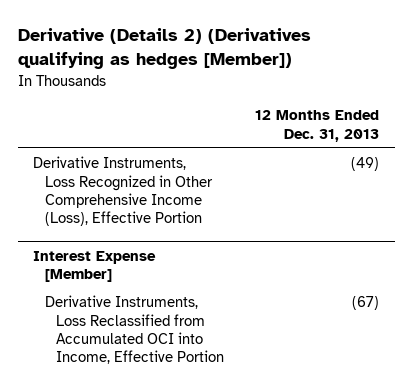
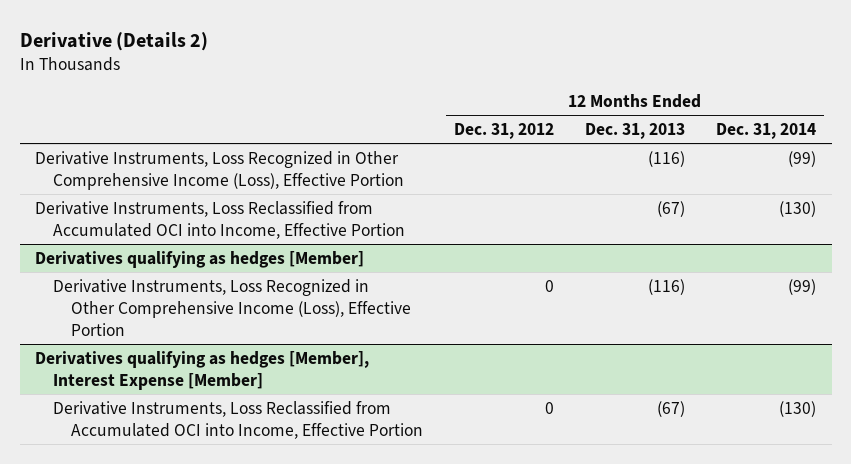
[17,28,311,70] Derivative (Details 2) (Derivatives qualifying as hedges [Member]) -> [19,31,208,51] Derivative (Details 2)
none -> [454,123,555,140] Dec. 31, 2012
none -> [716,123,817,140] Dec. 31, 2014
[33,250,157,282] Interest Expense [Member] -> none
[351,157,380,172] (49) -> [648,150,686,167] (116)
none -> [35,250,365,268] Derivatives qualifying as hedges [Member]
none -> [53,278,412,336] Derivative Instruments, Loss Recognized in Other Comprehensive Income (Loss), Effective Portion
none -> [35,350,370,390] Derivatives qualifying as hedges [Member], Interest Expense [Member]
none -> [53,400,424,439] Derivative Instruments, Loss Reclassified from Accumulated OCI into Income, Effective Portion

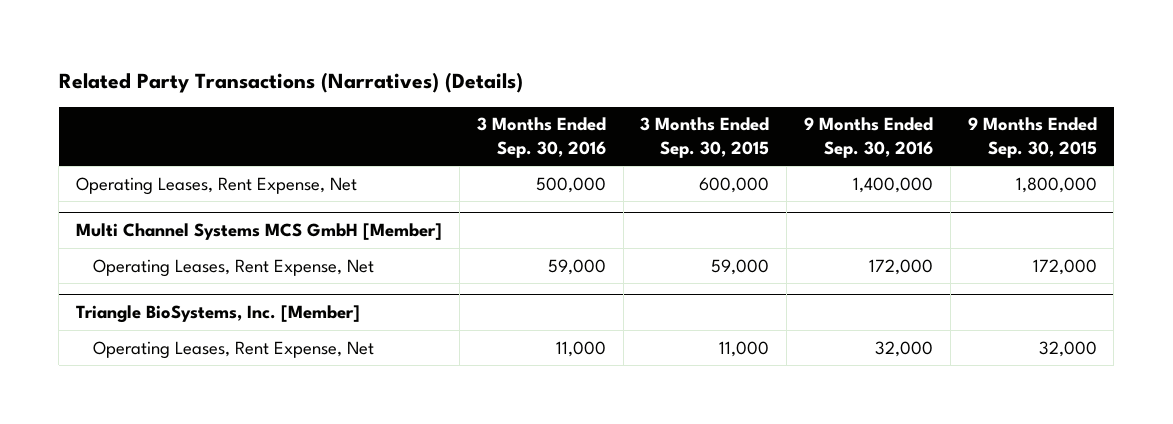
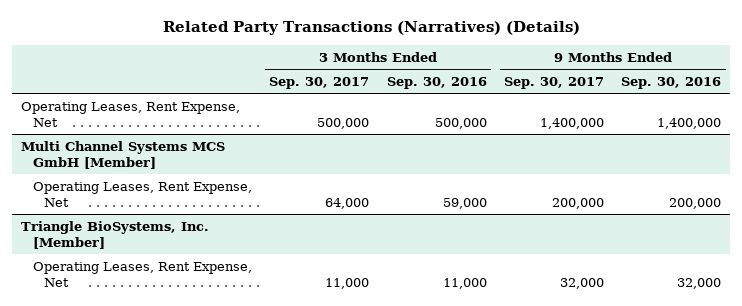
[640,117,770,158] 3 Months Ended Sep. 30, 2015 -> none
[967,117,1097,158] 9 Months Ended Sep. 30, 2015 -> none
none -> [269,76,370,89] Sep. 30, 2017
none -> [503,76,604,89] Sep. 30, 2017
[869,258,934,275] 172,000 -> [669,198,722,210] 200,000

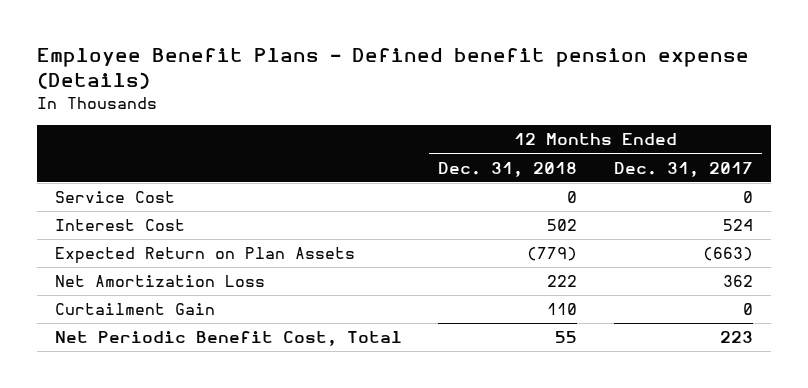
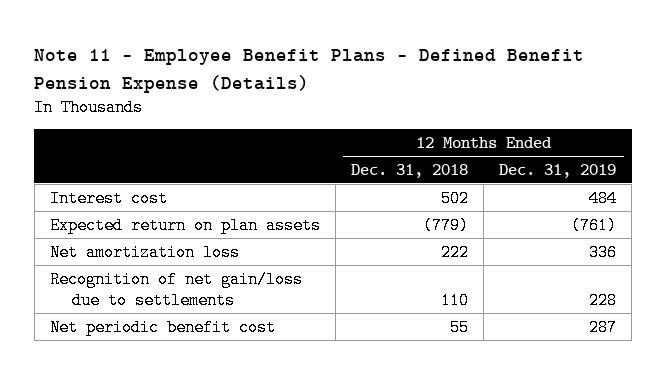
[37,48,750,90] Employee Benefit Plans - Defined benefit pension expense (Details) -> [34,49,585,93] Note 11 - Employee Benefit Plans - Defined Benefit Pension Expense (Details)
[613,161,753,177] Dec. 31, 2017 -> none
none -> [499,163,617,178] Dec. 31, 2019
[55,191,176,204] Service Cost -> none
[55,219,186,232] Interest Cost -> [49,189,168,207] Interest cost
[55,247,356,265] Expected Return on Plan Assets -> [49,216,321,234] Expected return on plan assets
[55,275,266,288] Net Amortization Loss -> [49,243,240,261] Net amortization loss
[55,303,216,316] Curtailment Gain -> [49,270,303,310] Recognition of net gain/loss due to settlements
[55,331,403,347] Net Periodic Benefit Cost, Total -> [49,318,276,336] Net periodic benefit cost

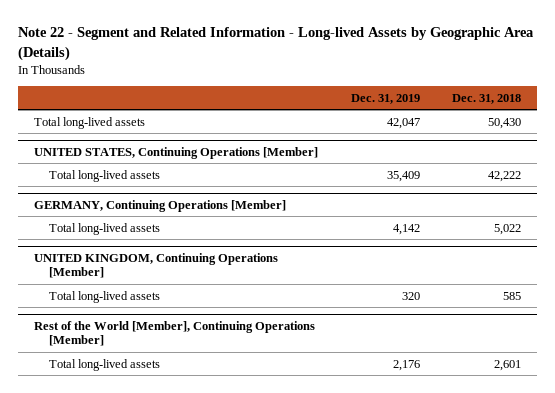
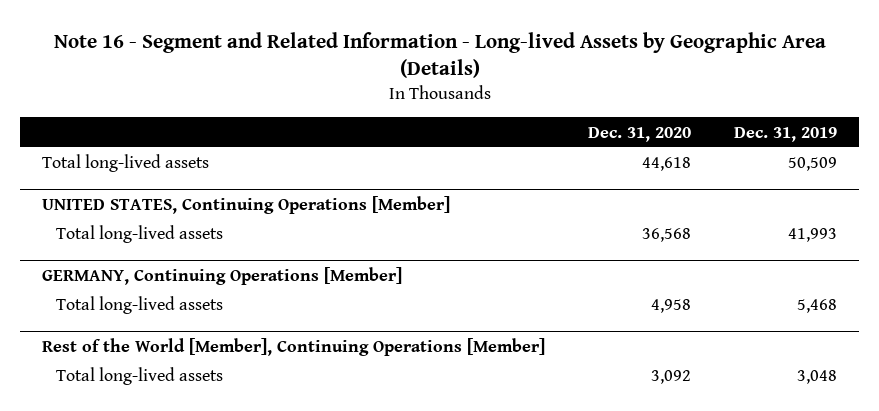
[17,27,534,61] Note 22 - Segment and Related Information - Long-lived Assets by Geographic Area (Details) -> [53,31,826,79] Note 16 - Segment and Related Information - Long-lived Assets by Geographic Area (Details)
[452,93,522,104] Dec. 31, 2018 -> none
none -> [588,126,692,142] Dec. 31, 2020
[386,117,420,129] 42,047 -> [788,157,838,172] 50,509
[386,170,420,182] 35,409 -> [788,228,838,243] 41,993
[34,252,279,279] UNITED KINGDOM, Continuing Operations [Member] -> none
[48,290,160,303] Total long-lived assets -> none
[392,223,420,235] 4,142 -> [797,299,838,314] 5,468
[392,359,420,371] 2,176 -> [797,370,838,385] 3,048

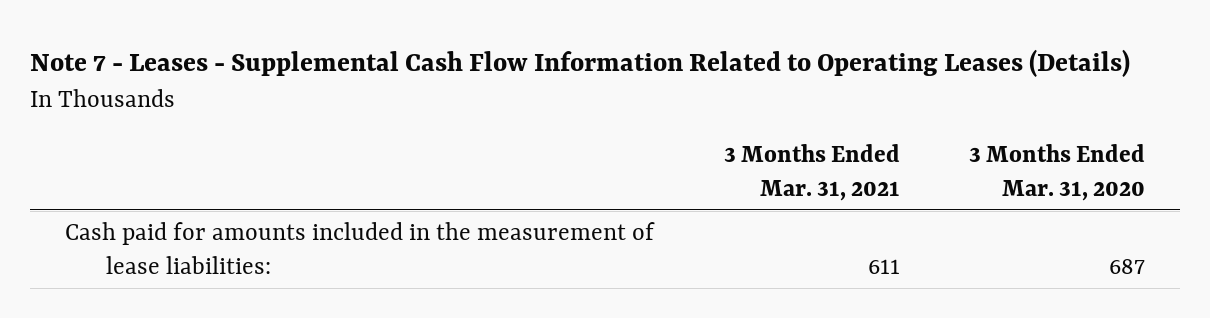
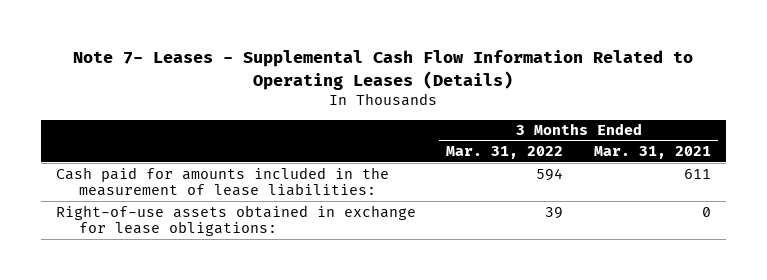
[30,49,1131,78] Note 7 - Leases - Supplemental Cash Flow Information Related to Operating Leases (Details) -> [73,50,694,90] Note 7- Leases - Supplemental Cash Flow Information Related to Operating Leases (Details)
[969,143,1146,201] 3 Months Ended Mar. 31, 2020 -> none
none -> [446,146,564,160] Mar. 31, 2022
none -> [56,204,417,237] Right-of-use assets obtained in exchange for lease obligations:

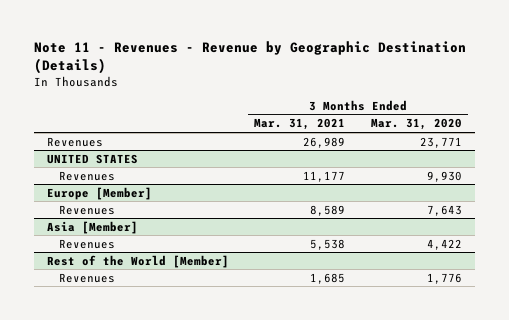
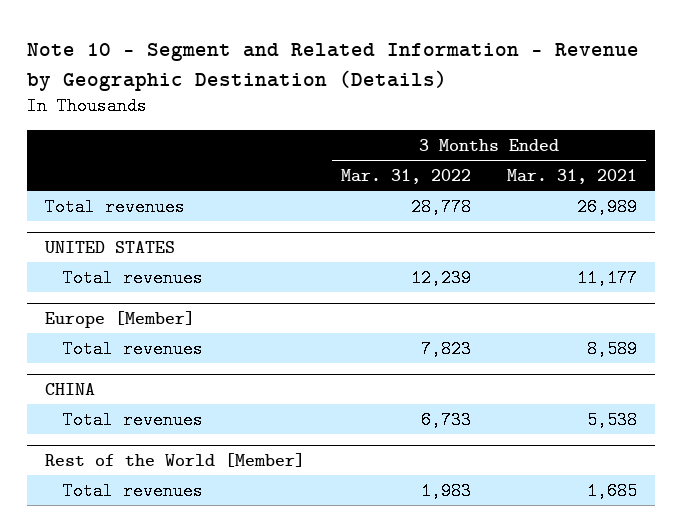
[33,41,466,75] Note 11 - Revenues - Revenue by Geographic Destination (Details) -> [26,43,639,91] Note 10 - Segment and Related Information - Revenue by Geographic Destination (Details)
[370,118,462,131] Mar. 31, 2020 -> none
none -> [340,169,471,185] Mar. 31, 2022
[46,136,103,147] Revenues -> [44,197,185,216] Total revenues
[58,170,115,181] Revenues -> [63,268,204,287] Total revenues
[46,220,138,234] Asia [Member] -> none
[58,204,115,215] Revenues -> [63,339,204,358] Total revenues
none -> [44,382,95,395] CHINA
[58,238,115,249] Revenues -> [63,410,204,429] Total revenues
[58,272,115,283] Revenues -> [63,481,204,500] Total revenues

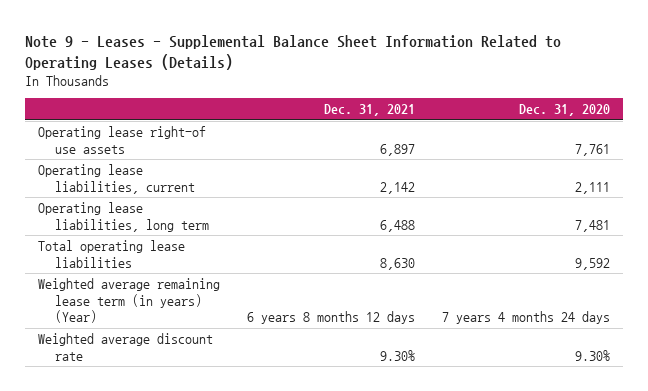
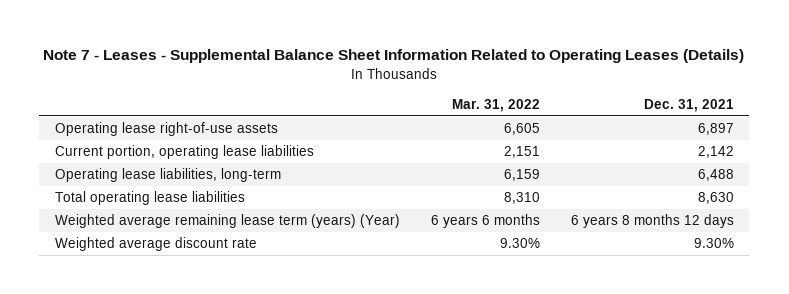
[24,34,561,70] Note 9 - Leases - Supplemental Balance Sheet Information Related to Operating Leases (Details) -> [43,49,745,64] Note 7 - Leases - Supplemental Balance Sheet Information Related to Operating Leases (Details)
[519,104,611,117] Dec. 31, 2020 -> none
none -> [451,98,540,112] Mar. 31, 2022
[38,125,207,154] Operating lease right-of use assets -> [54,122,278,137] Operating lease right-of-use assets
[38,163,196,194] Operating lease liabilities, current -> [54,145,314,160] Current portion, operating lease liabilities
[38,201,210,232] Operating lease liabilities, long term -> [54,168,281,183] Operating lease liabilities, long-term
[38,277,221,324] Weighted average remaining lease term (in years) (Year) -> [54,214,400,229] Weighted average remaining lease term (years) (Year)

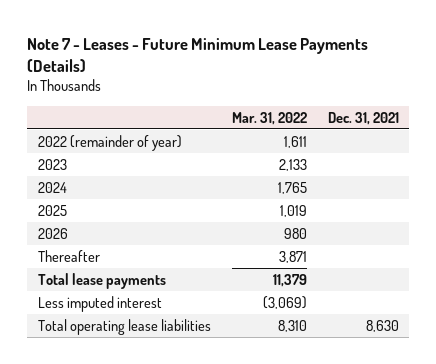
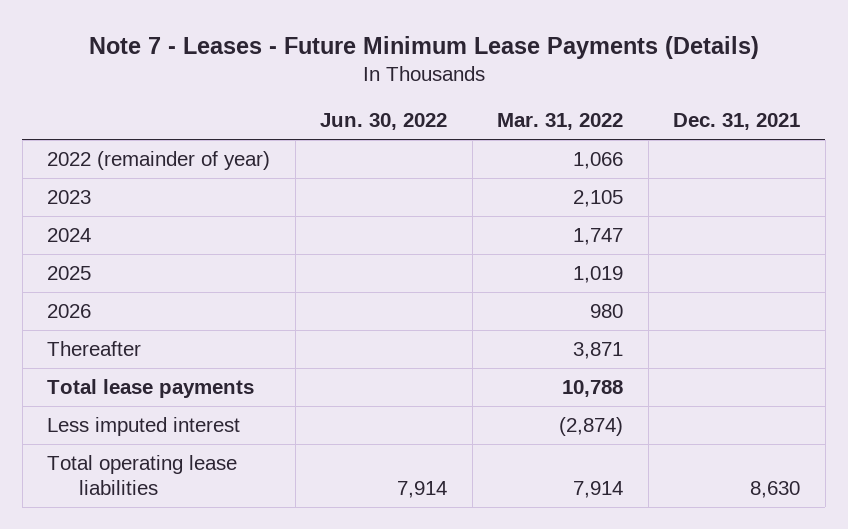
none -> [320,113,448,131] Jun. 30, 2022
[283,135,307,148] 1,611 -> [573,151,624,169] 1,066
[278,158,307,171] 2,133 -> [573,189,624,207] 2,105
[277,181,307,194] 1,765 -> [573,227,624,245] 1,747
[272,273,307,287] 11,379 -> [562,379,624,397] 10,788
[262,295,307,309] (3,069) -> [559,416,624,436] (2,874)
[277,319,307,332] 8,310 -> [573,481,624,499] 7,914

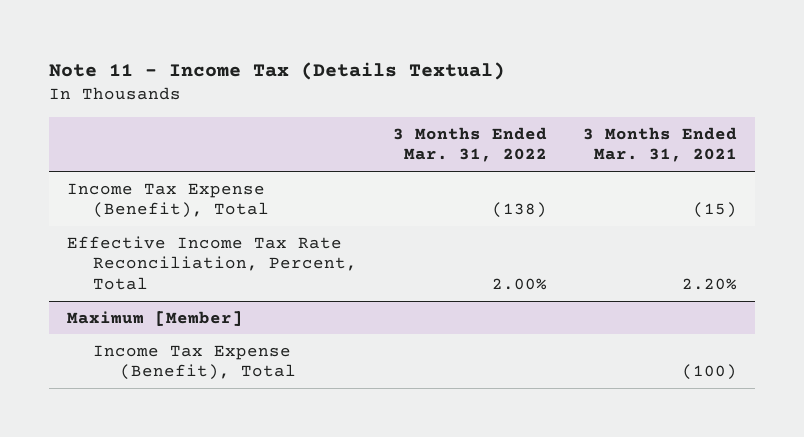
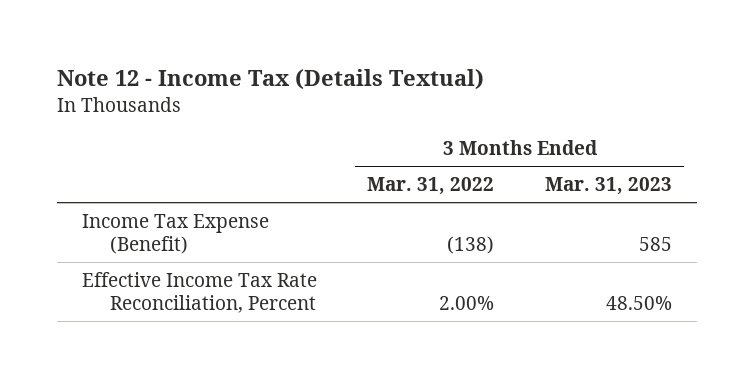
[48,61,505,80] Note 11 - Income Tax (Details Textual) -> [56,69,484,91] Note 12 - Income Tax (Details Textual)
[583,126,738,163] 3 Months Ended Mar. 31, 2021 -> none
none -> [544,177,672,196] Mar. 31, 2023
[66,310,243,326] Maximum [Member] -> none
[93,344,296,381] Income Tax Expense (Benefit), Total -> none
[66,182,270,219] Income Tax Expense (Benefit), Total -> [81,213,269,254] Income Tax Expense (Benefit)
[66,235,358,291] Effective Income Tax Rate Reconciliation, Percent, Total -> [81,271,317,313] Effective Income Tax Rate Reconciliation, Percent

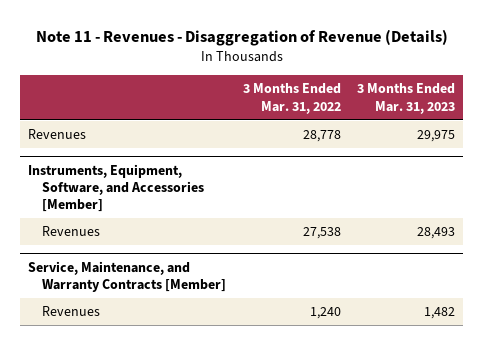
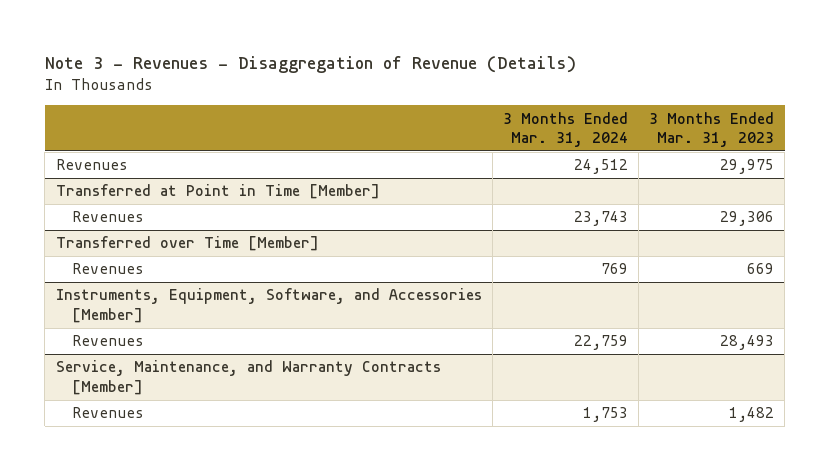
[35,28,448,46] Note 11 - Revenues - Disaggregation of Revenue (Details) -> [44,55,576,73] Note 3 - Revenues - Disaggregation of Revenue (Details)
[242,83,341,114] 3 Months Ended Mar. 31, 2022 -> none
none -> [502,111,628,147] 3 Months Ended Mar. 31, 2024
none -> [55,184,380,200] Transferred at Point in Time [Member]
none -> [71,211,144,223] Revenues
none -> [55,236,319,252] Transferred over Time [Member]
none -> [71,263,144,275] Revenues

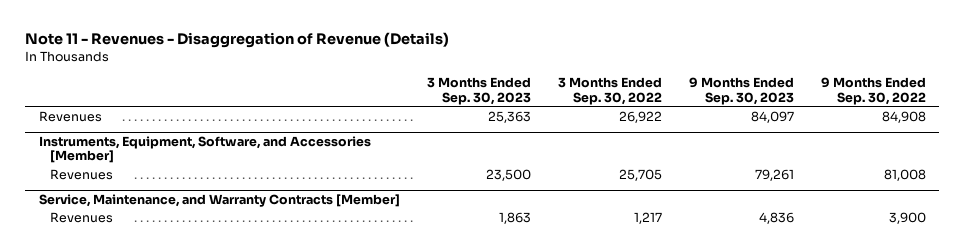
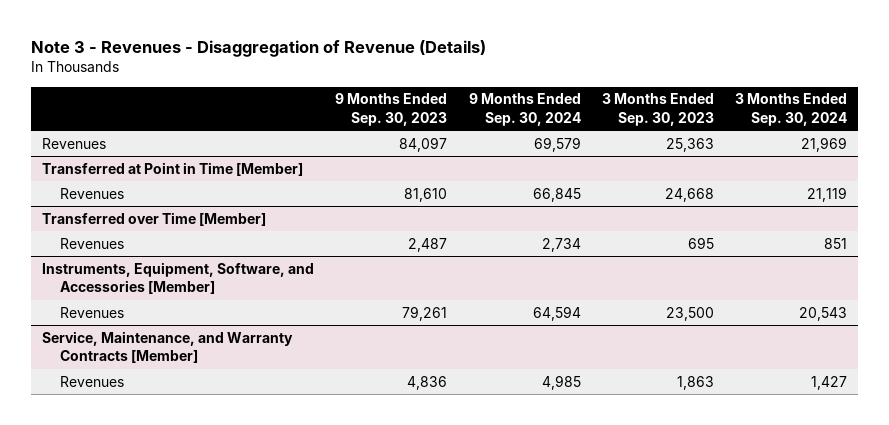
[24,32,449,49] Note 11 - Revenues - Disaggregation of Revenue (Details) -> [31,40,487,58] Note 3 - Revenues - Disaggregation of Revenue (Details)
[557,77,662,105] 3 Months Ended Sep. 30, 2022 -> none
[820,77,926,105] 9 Months Ended Sep. 30, 2022 -> none
none -> [468,93,581,126] 9 Months Ended Sep. 30, 2024
none -> [735,93,848,126] 3 Months Ended Sep. 30, 2024
none -> [41,161,303,176] Transferred at Point in Time [Member]
none -> [59,187,124,199] Revenues
none -> [41,211,266,226] Transferred over Time [Member]
none -> [59,237,124,249] Revenues

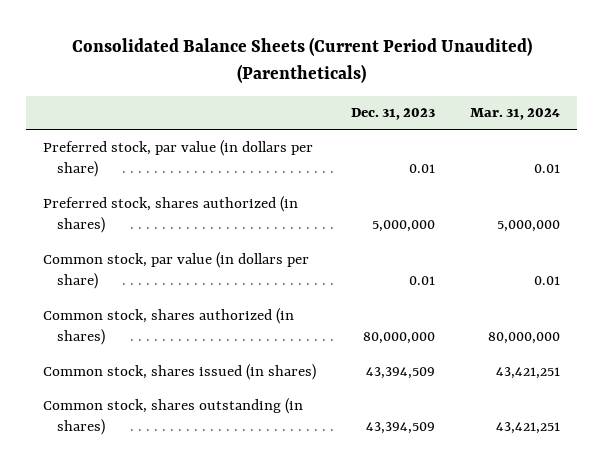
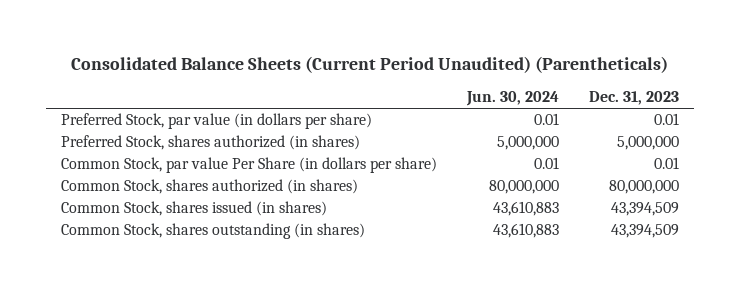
[469,108,560,121] Mar. 31, 2024 -> none
none -> [465,91,559,107] Jun. 30, 2024
[43,139,314,178] Preferred stock, par value (in dollars per share) -> [60,113,372,130] Preferred Stock, par value (in dollars per share)
[43,195,299,234] Preferred stock, shares authorized (in shares) -> [60,135,360,151] Preferred Stock, shares authorized (in shares)
[43,251,310,290] Common stock, par value (in dollars per share) -> [60,157,437,174] Common Stock, par value Per Share (in dollars per share)
[43,307,295,346] Common stock, shares authorized (in shares) -> [60,179,358,195] Common Stock, shares authorized (in shares)
[43,363,317,380] Common stock, shares issued (in shares) -> [60,201,327,217] Common Stock, shares issued (in shares)
[43,397,304,436] Common stock, shares outstanding (in shares) -> [60,223,365,240] Common Stock, shares outstanding (in shares)

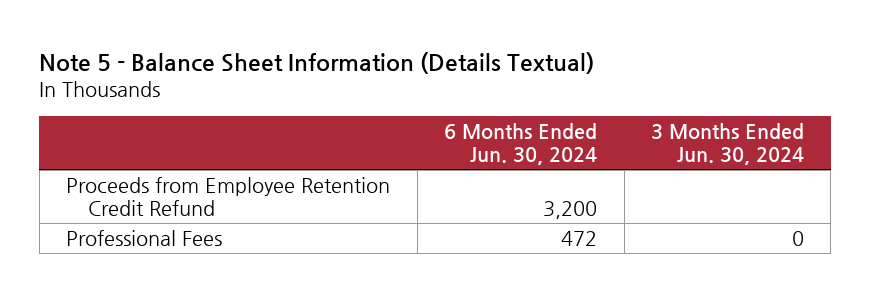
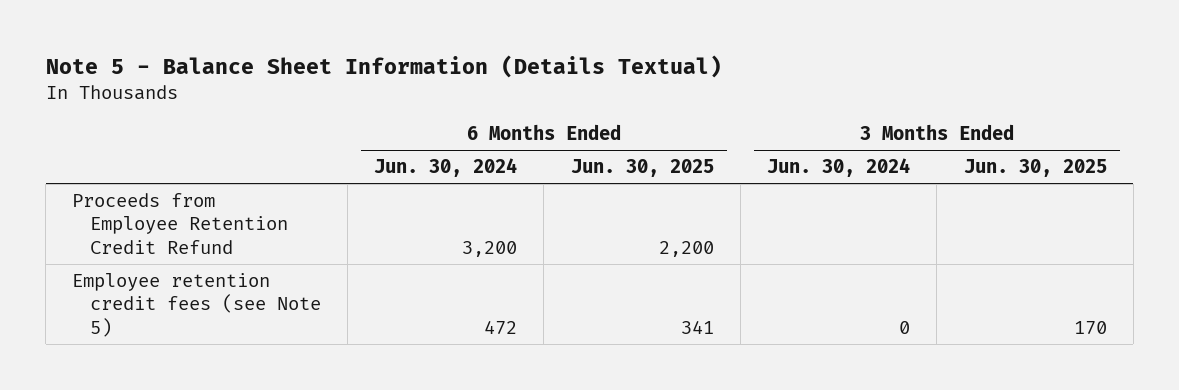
none -> [570,159,714,178] Jun. 30, 2025
none -> [963,159,1107,178] Jun. 30, 2025
[66,230,223,247] Professional Fees -> [72,272,321,337] Employee retention credit fees (see Note 5)

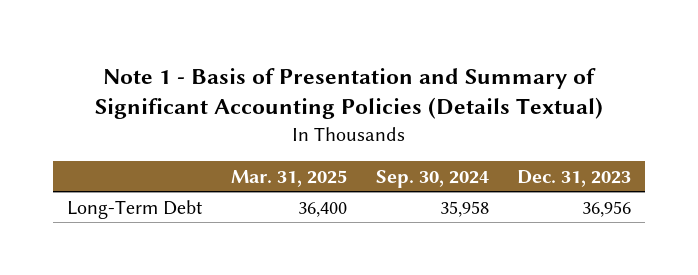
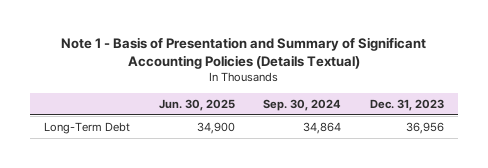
[231,169,348,187] Mar. 31, 2025 -> none
none -> [158,98,235,111] Jun. 30, 2025
[439,200,489,217] 35,958 -> [303,121,342,134] 34,864

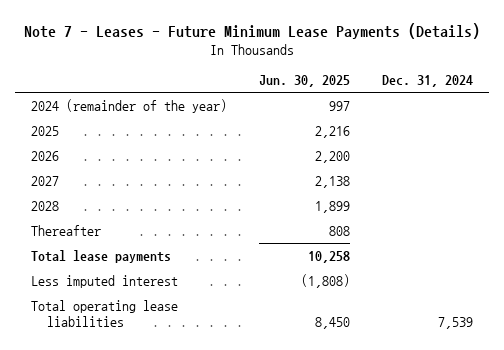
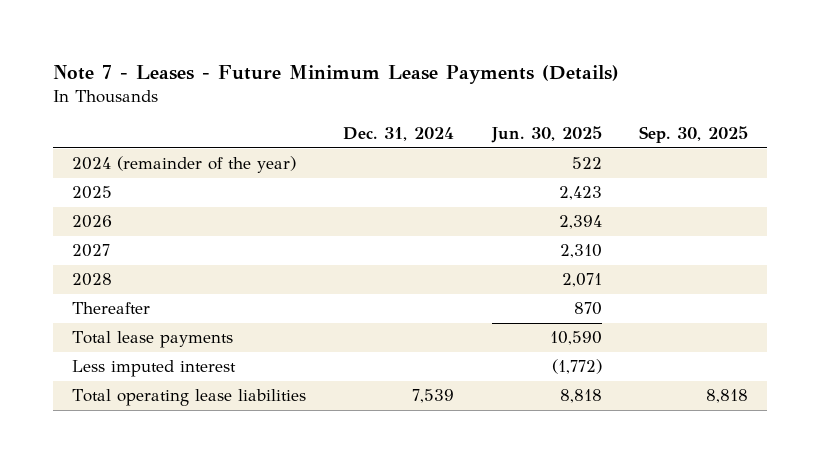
none -> [639,125,749,143] Sep. 30, 2025
[328,100,350,111] 997 -> [571,157,602,170] 522
[314,125,350,138] 2,216 -> [558,186,602,201] 2,423
[314,150,350,163] 2,200 -> [558,215,602,230] 2,394
[314,175,350,188] 2,138 -> [559,244,602,259] 2,310
[314,200,350,213] 1,899 -> [561,273,602,288] 2,071
[328,225,350,236] 808 -> [573,302,602,316] 870
[307,250,350,263] 10,258 -> [549,331,602,346] 10,590
[300,273,350,288] (1,808) -> [551,359,602,375] (1,772)
[314,317,350,330] 8,450 -> [559,389,602,404] 8,818

